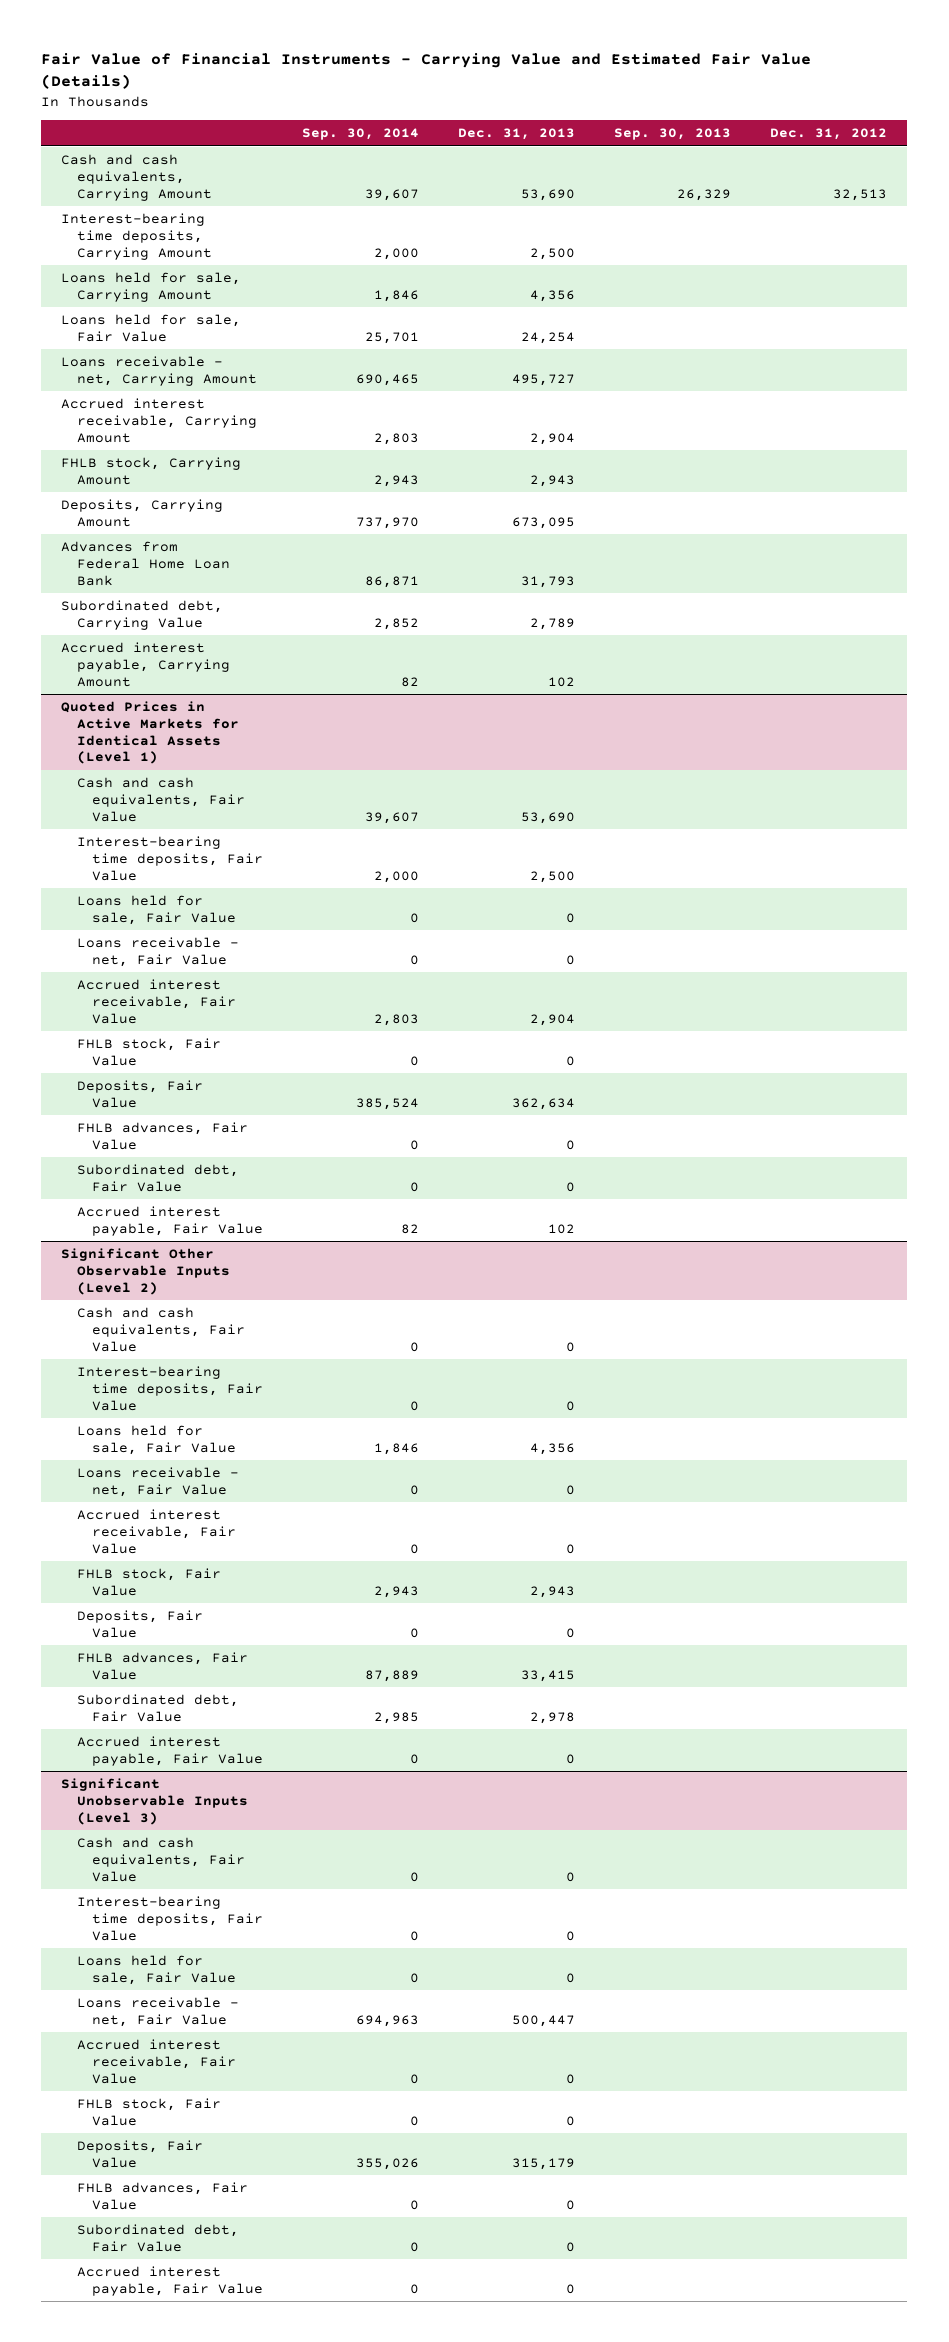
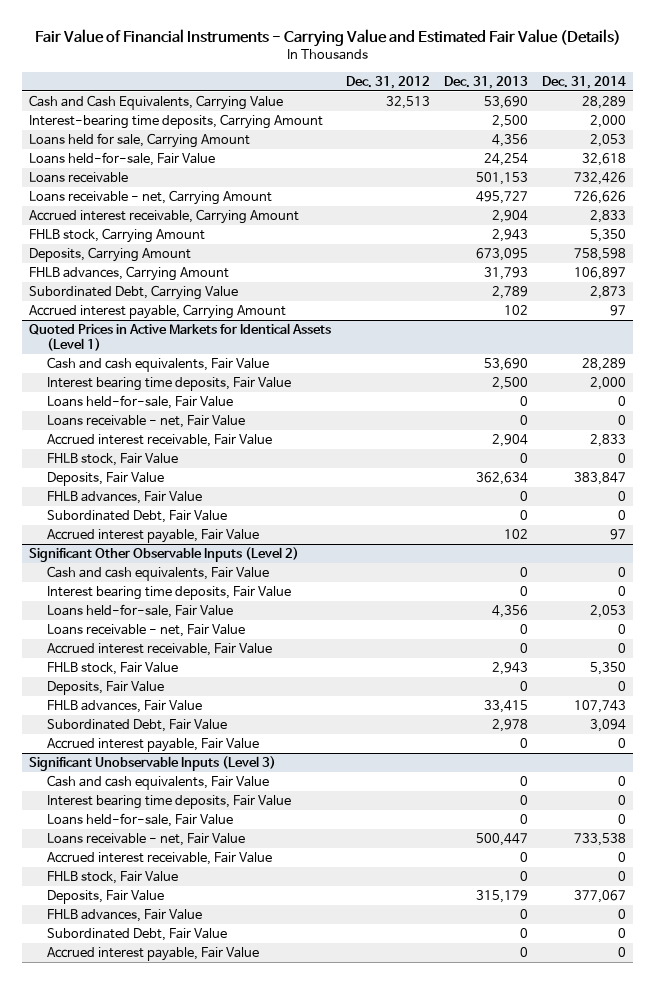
[302,128,420,141] Sep. 30, 2014 -> none
[614,128,732,141] Sep. 30, 2013 -> none
none -> [542,75,627,89] Dec. 31, 2014
[61,153,212,201] Cash and cash equivalents, Carrying Amount -> [29,95,284,111] Cash and Cash Equivalents, Carrying Value
[61,313,242,342] Loans held for sale, Fair Value -> [29,152,216,167] Loans held-for-sale, Fair Value
none -> [29,172,129,184] Loans receivable
[61,540,230,586] Advances from Federal Home Loan Bank -> [29,266,230,282] FHLB advances, Carrying Amount
[61,599,224,630] Subordinated debt, Carrying Value -> [29,285,239,301] Subordinated Debt, Carrying Value
[76,835,264,881] Interest-bearing time deposits, Fair Value -> [47,377,292,392] Interest bearing time deposits, Fair Value
[76,894,237,925] Loans held for sale, Fair Value -> [47,395,234,410] Loans held-for-sale, Fair Value
[76,1163,239,1192] Subordinated debt, Fair Value -> [47,510,228,524] Subordinated Debt, Fair Value
[76,1365,264,1411] Interest-bearing time deposits, Fair Value -> [47,586,292,601] Interest bearing time deposits, Fair Value
[76,1424,237,1455] Loans held for sale, Fair Value -> [47,604,234,619] Loans held-for-sale, Fair Value
[76,1693,239,1722] Subordinated debt, Fair Value -> [47,719,228,733] Subordinated Debt, Fair Value
[76,1895,264,1941] Interest-bearing time deposits, Fair Value -> [47,795,292,810] Interest bearing time deposits, Fair Value
[76,1954,237,1985] Loans held for sale, Fair Value -> [47,813,234,828] Loans held-for-sale, Fair Value
[76,2223,239,2252] Subordinated debt, Fair Value -> [47,928,228,942] Subordinated Debt, Fair Value

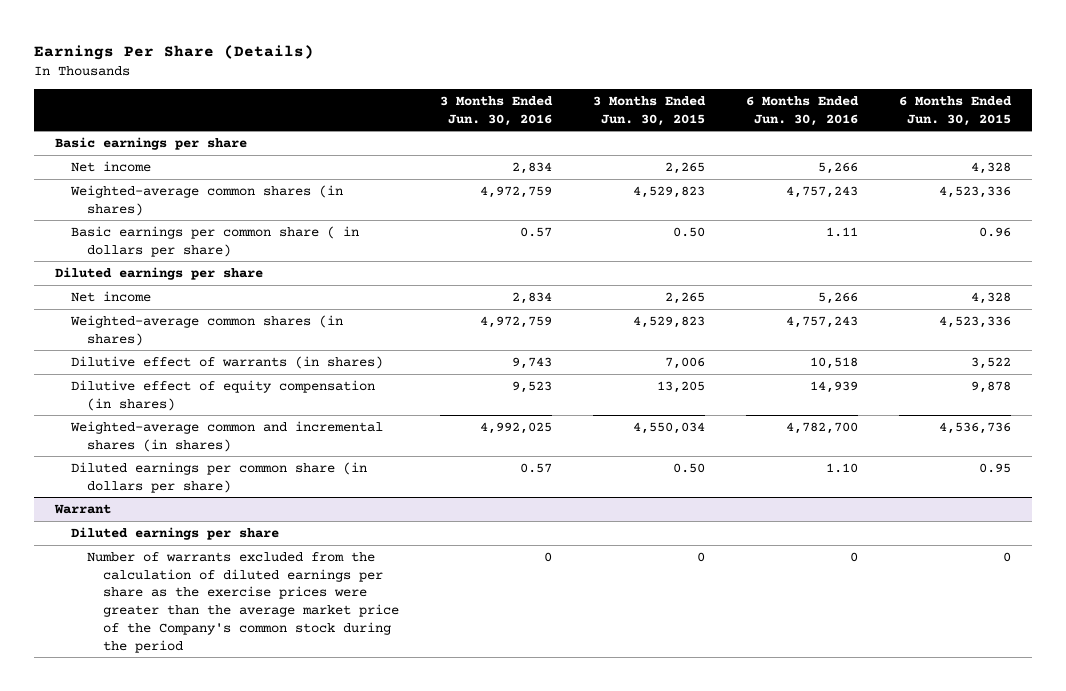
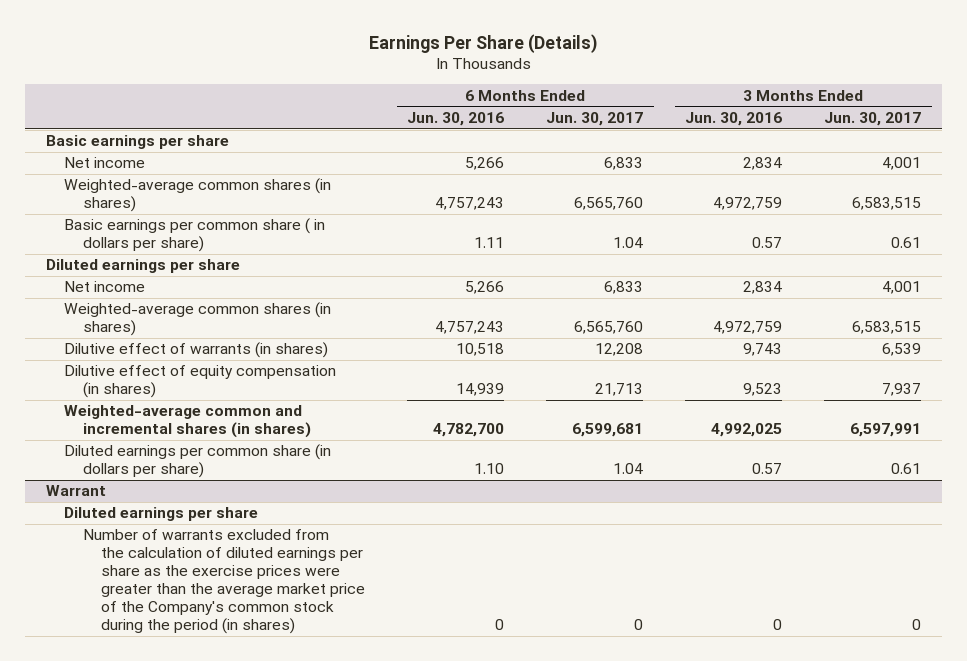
[592,95,706,126] 3 Months Ended Jun. 30, 2015 -> none
[899,95,1013,126] 6 Months Ended Jun. 30, 2015 -> none
none -> [546,111,644,126] Jun. 30, 2017
none -> [824,111,922,126] Jun. 30, 2017
[86,551,399,653] Number of warrants excluded from the calculation of diluted earnings per share as the exercise prices were greater than the average market price of the Company's common stock during the period -> [82,529,366,635] Number of warrants excluded from the calculation of diluted earnings per share as the exercise prices were greater than the average market price of the Company's common stock during the period (in shares)

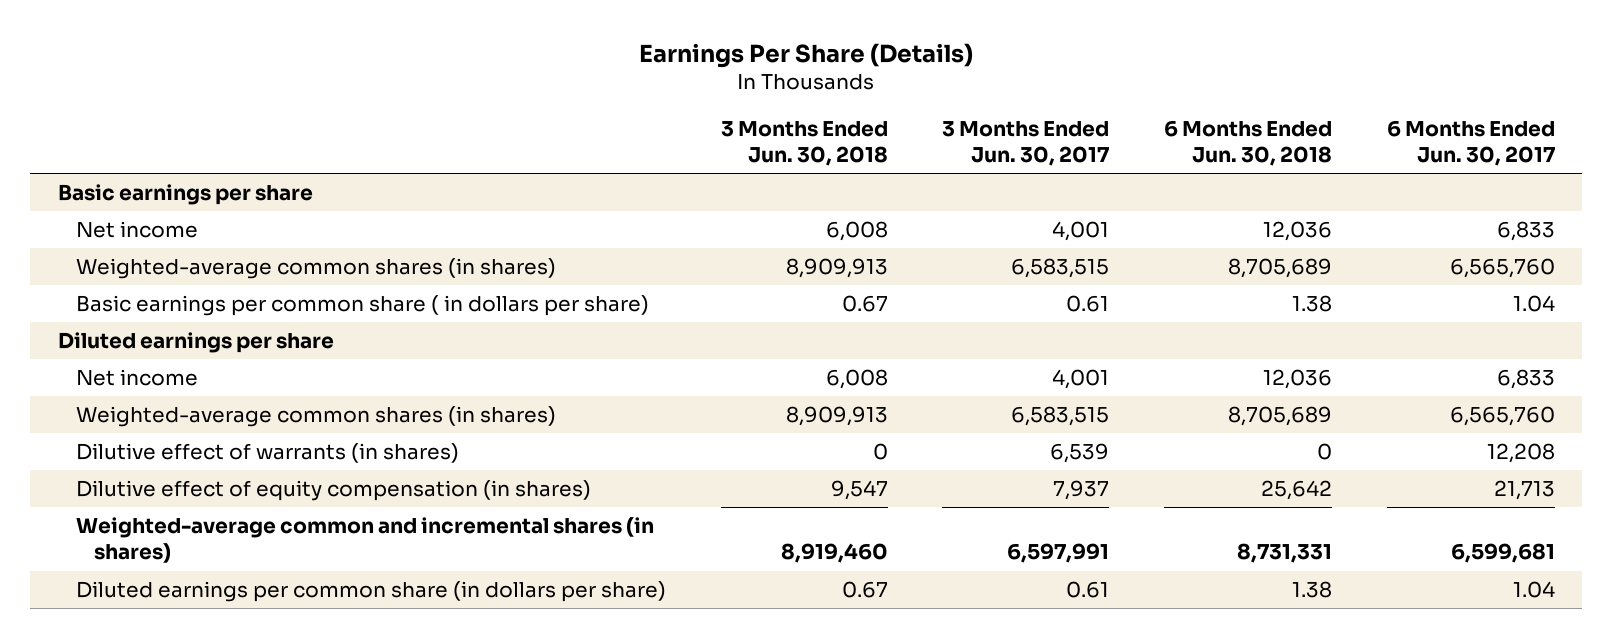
[407,111,505,126] Jun. 30, 2016 -> none
[685,111,783,126] Jun. 30, 2016 -> none
none -> [720,120,888,167] 3 Months Ended Jun. 30, 2018
none -> [1164,119,1333,167] 6 Months Ended Jun. 30, 2018
[45,485,106,497] Warrant -> none
[64,507,259,522] Diluted earnings per share -> none
[82,529,366,635] Number of warrants excluded from the calculation of diluted earnings per share as the exercise prices were greater than the average market price of the Company's common stock during the period (in shares) -> none

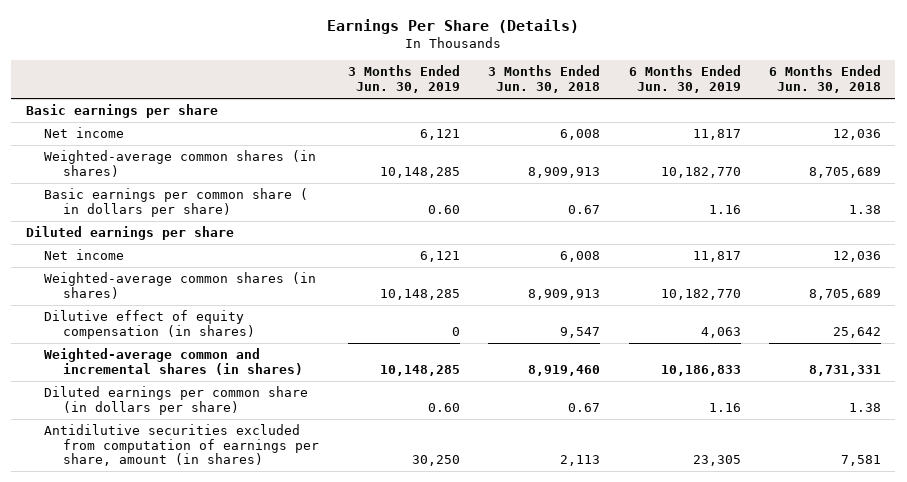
[942,120,1110,167] 3 Months Ended Jun. 30, 2017 -> none
[1386,119,1555,167] 6 Months Ended Jun. 30, 2017 -> none
none -> [347,65,460,93] 3 Months Ended Jun. 30, 2019
none -> [628,65,741,93] 6 Months Ended Jun. 30, 2019
[75,443,459,464] Dilutive effect of warrants (in shares) -> none
none -> [44,424,320,467] Antidilutive securities excluded from computation of earnings per share, amount (in shares)

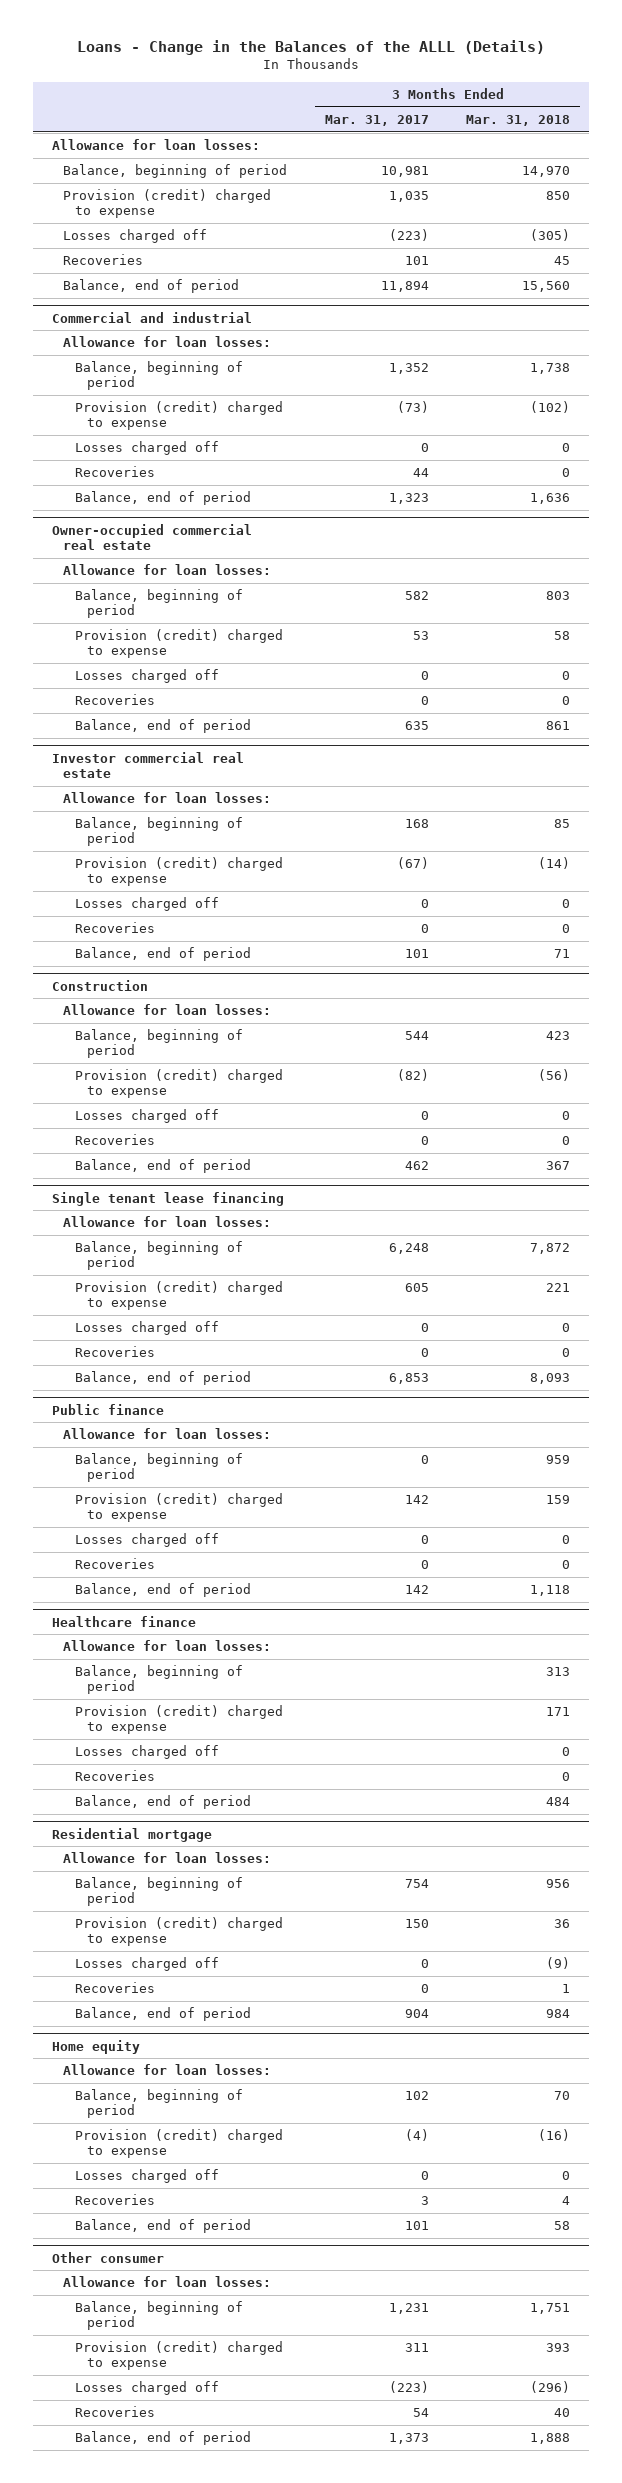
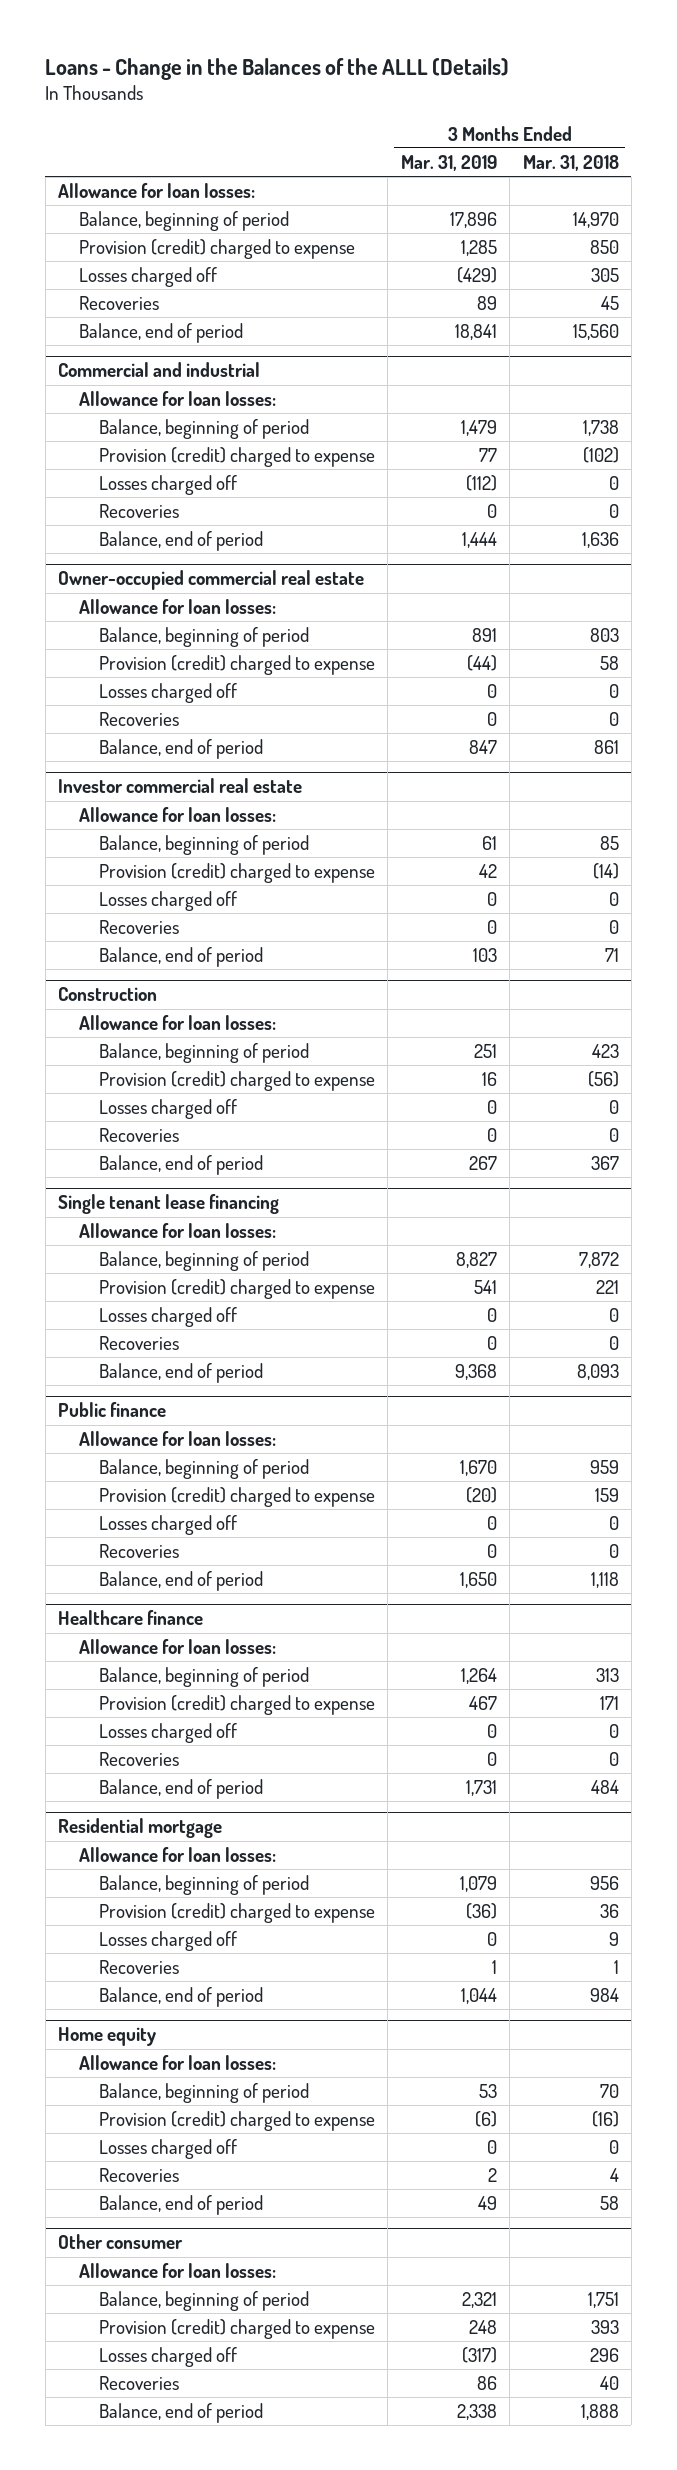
[324,114,429,126] Mar. 31, 2017 -> none
none -> [400,154,497,171] Mar. 31, 2019
[530,229,571,242] (305) -> [590,268,619,283] 305
[546,1957,571,1970] (9) -> [608,1932,619,1947] 9
[530,2381,571,2394] (296) -> [589,2348,619,2363] 296

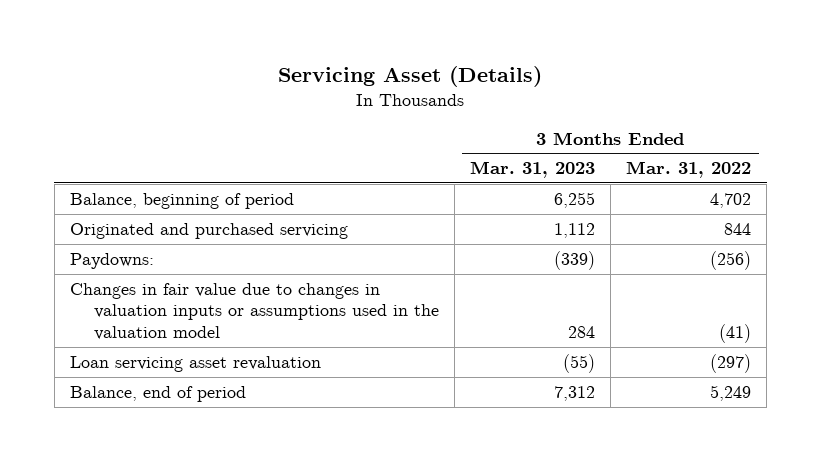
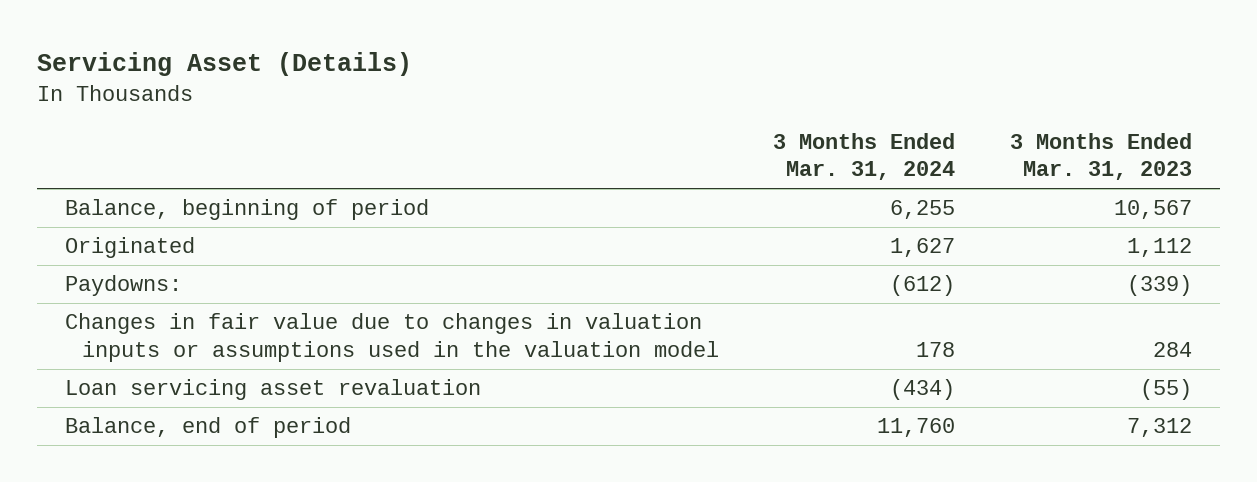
[626,161,752,179] Mar. 31, 2022 -> none
none -> [773,132,956,181] 3 Months Ended Mar. 31, 2024
[553,191,595,208] 6,255 -> [1114,200,1193,220] 10,567
[69,222,348,239] Originated and purchased servicing -> [64,237,195,259] Originated

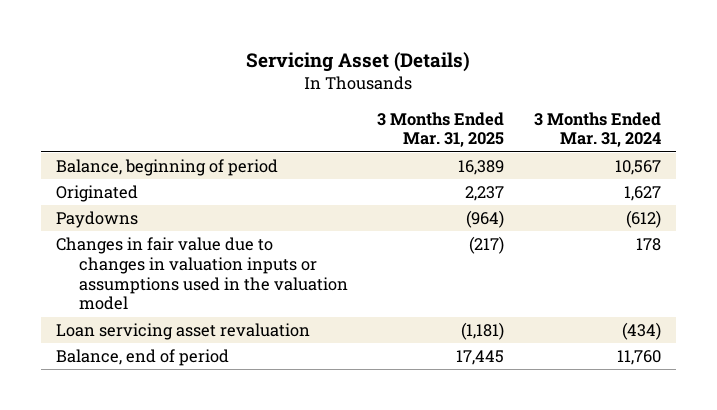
[1010,132,1193,181] 3 Months Ended Mar. 31, 2023 -> none
none -> [377,111,505,148] 3 Months Ended Mar. 31, 2025
[890,200,956,220] 6,255 -> [615,160,662,176] 10,567
[64,275,182,297] Paydowns: -> [55,211,138,229] Paydowns

